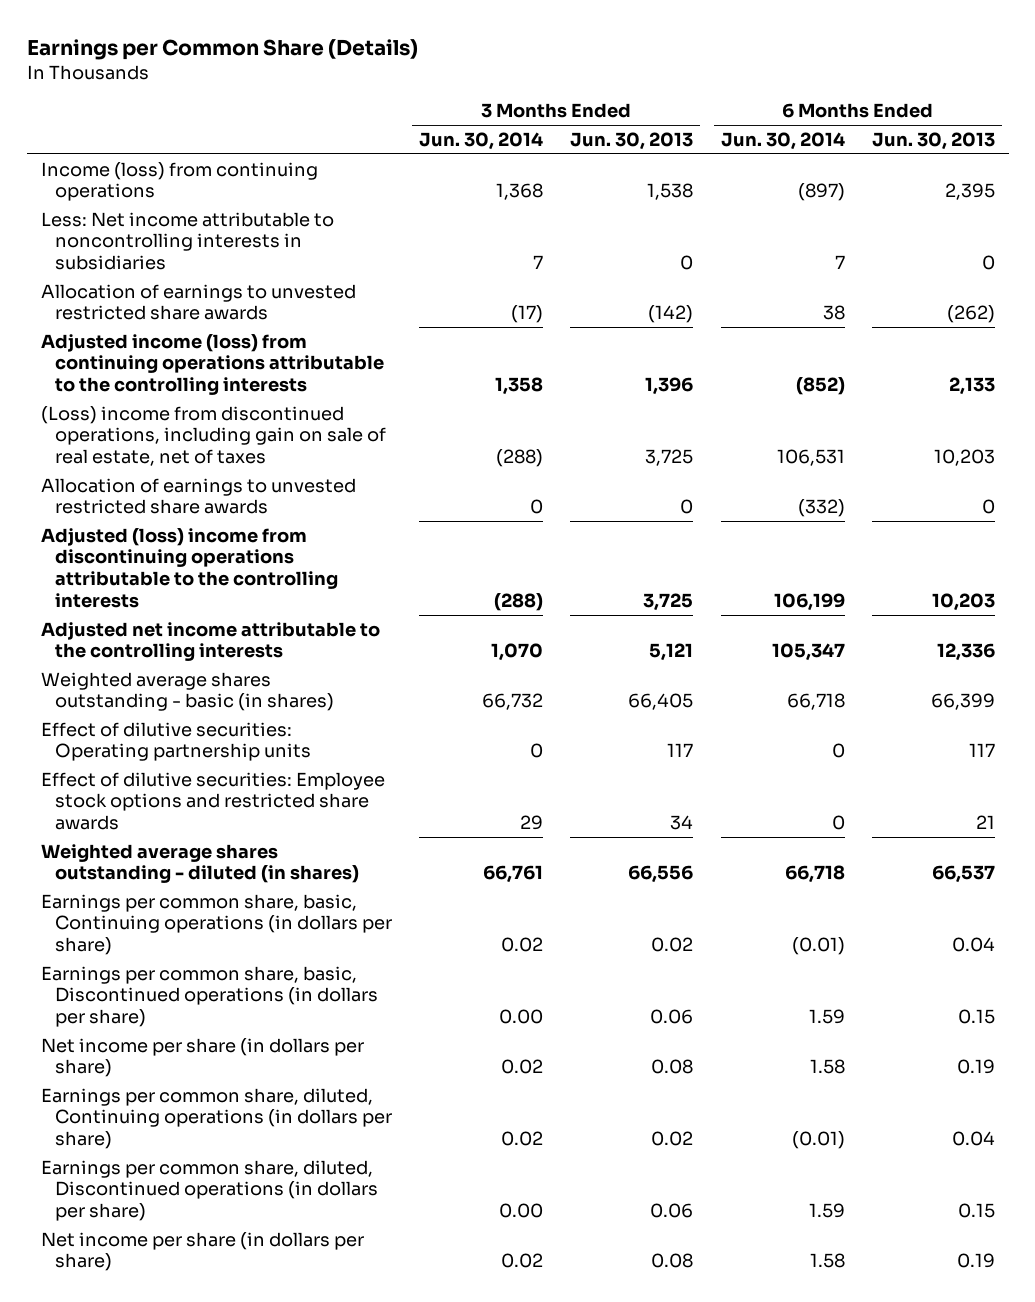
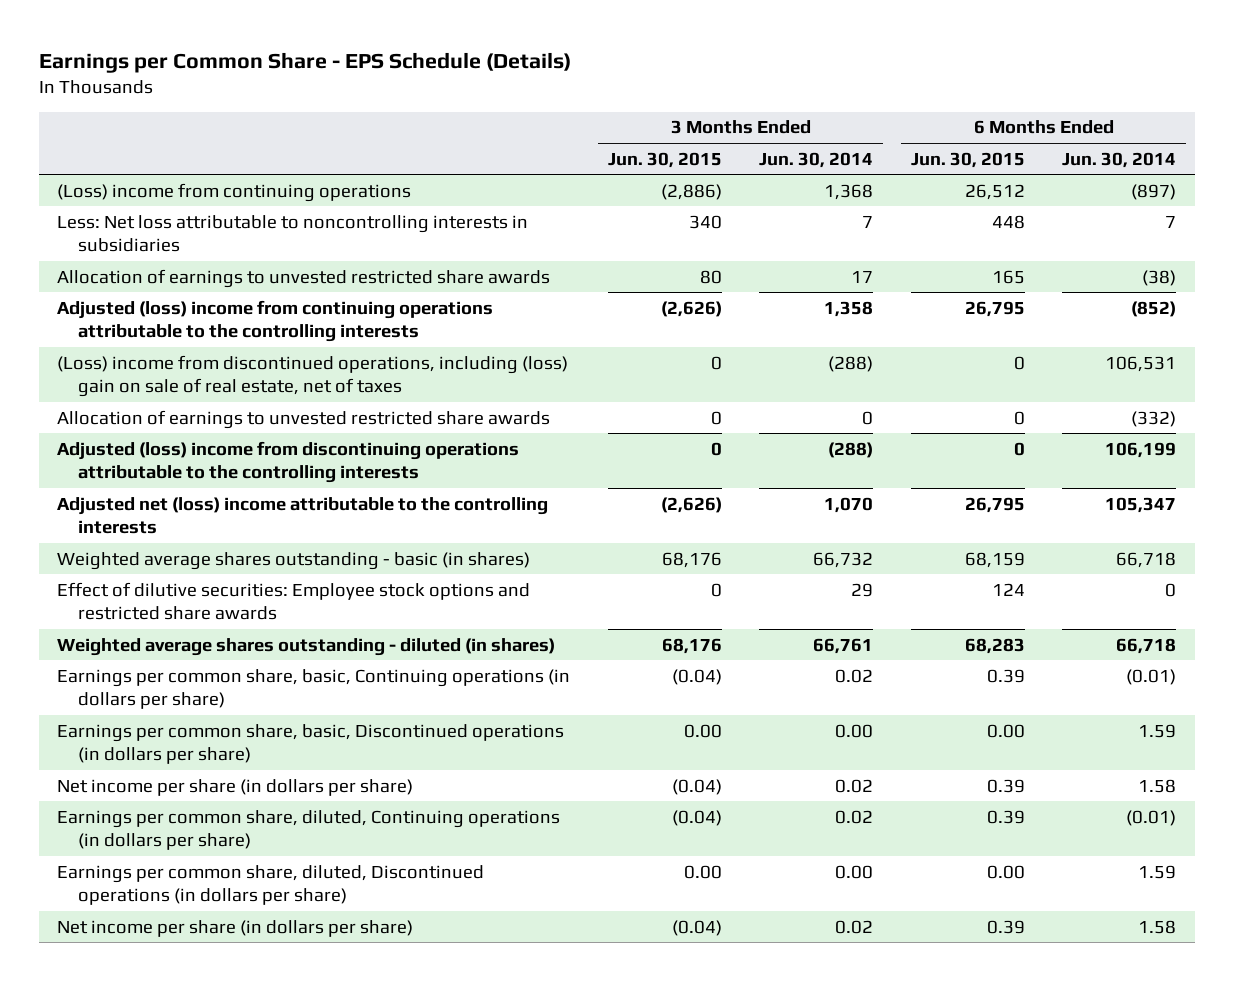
[26,38,418,60] Earnings per Common Share (Details) -> [38,51,571,73] Earnings per Common Share - EPS Schedule (Details)
[570,131,694,150] Jun. 30, 2013 -> none
[871,131,995,150] Jun. 30, 2013 -> none
none -> [607,151,722,168] Jun. 30, 2015
none -> [910,151,1025,168] Jun. 30, 2015
[40,161,318,202] Income (loss) from continuing operations -> [57,182,412,202] (Loss) income from continuing operations
[40,211,334,271] Less: Net income attributable to noncontrolling interests in subsidiaries -> [57,214,529,252] Less: Net loss attributable to noncontrolling interests in subsidiaries
[510,305,543,324] (17) -> [851,270,874,283] 17
[822,305,845,321] 38 -> [1142,269,1177,286] (38)
[40,333,384,396] Adjusted income (loss) from continuing operations attributable to the controlling interests -> [57,299,494,342] Adjusted (loss) income from continuing operations attributable to the controlling interests
[40,405,386,467] (Loss) income from discontinued operations, including gain on sale of real estate, net of taxes -> [57,354,569,397] (Loss) income from discontinued operations, including (loss) gain on sale of real estate, net of taxes
[40,621,380,662] Adjusted net income attributable to the controlling interests -> [57,496,549,534] Adjusted net (loss) income attributable to the controlling interests
[40,721,311,762] Effect of dilutive securities: Operating partnership units -> none

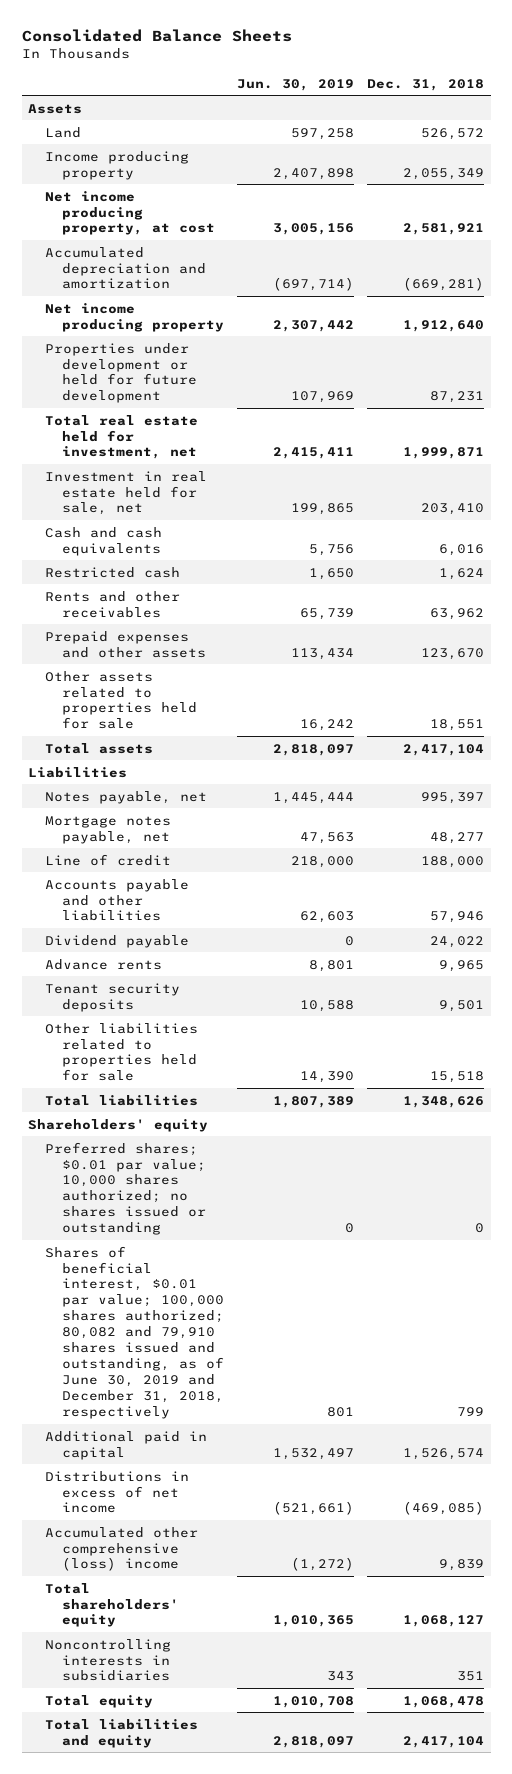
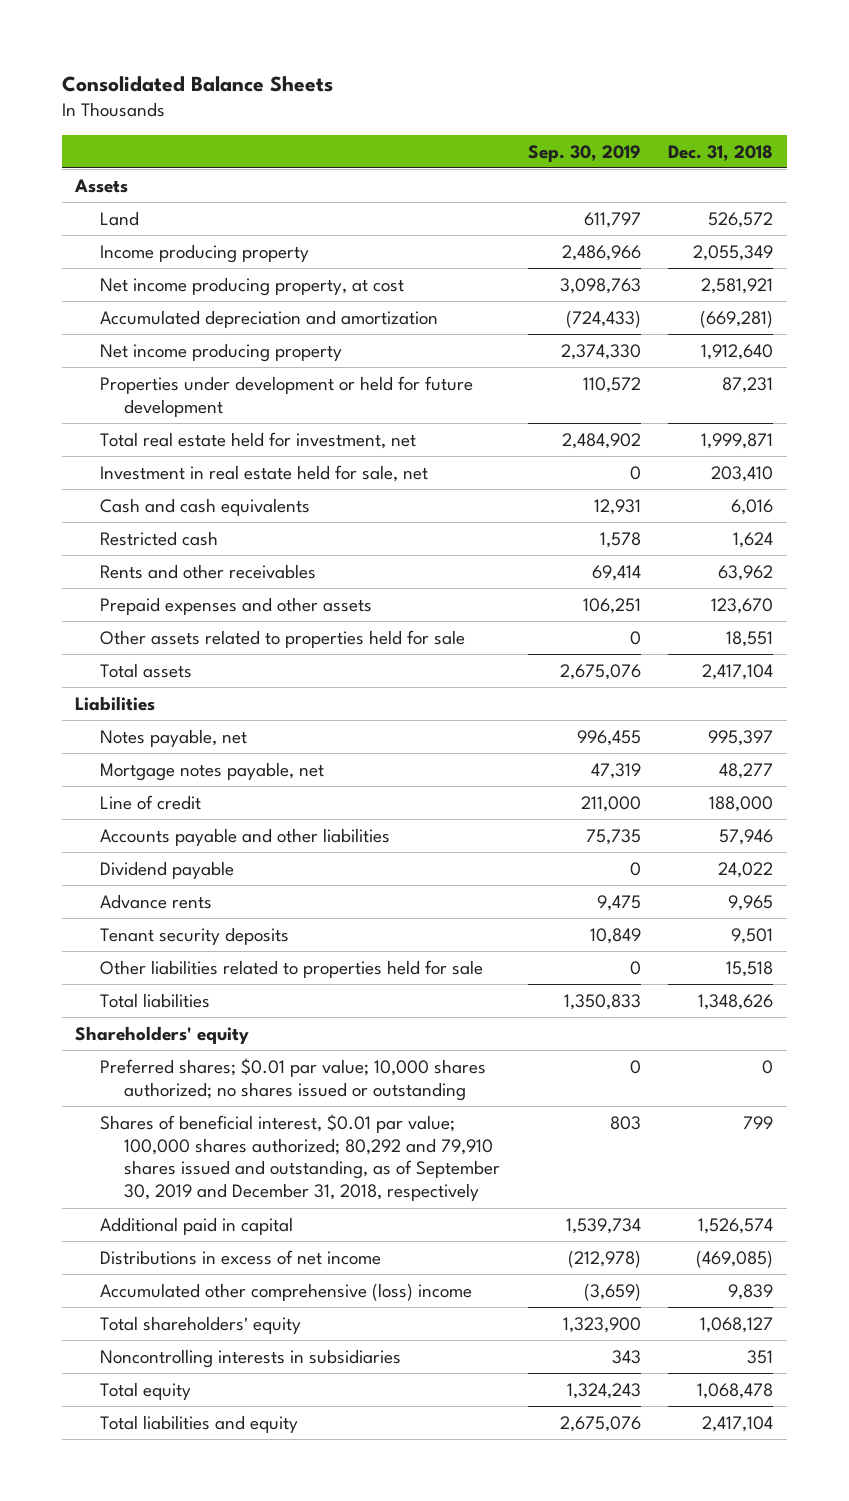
[237,78,355,91] Jun. 30, 2019 -> none
none -> [527,144,641,162] Sep. 30, 2019
[45,1245,225,1420] Shares of beneficial interest, $0.01 par value; 100,000 shares authorized; 80,082 and 79,910 shares issued and outstanding, as of June 30, 2019 and December 31, 2018, respectively -> [99,1113,500,1202] Shares of beneficial interest, $0.01 par value; 100,000 shares authorized; 80,292 and 79,910 shares issued and outstanding, as of September 30, 2019 and December 31, 2018, respectively

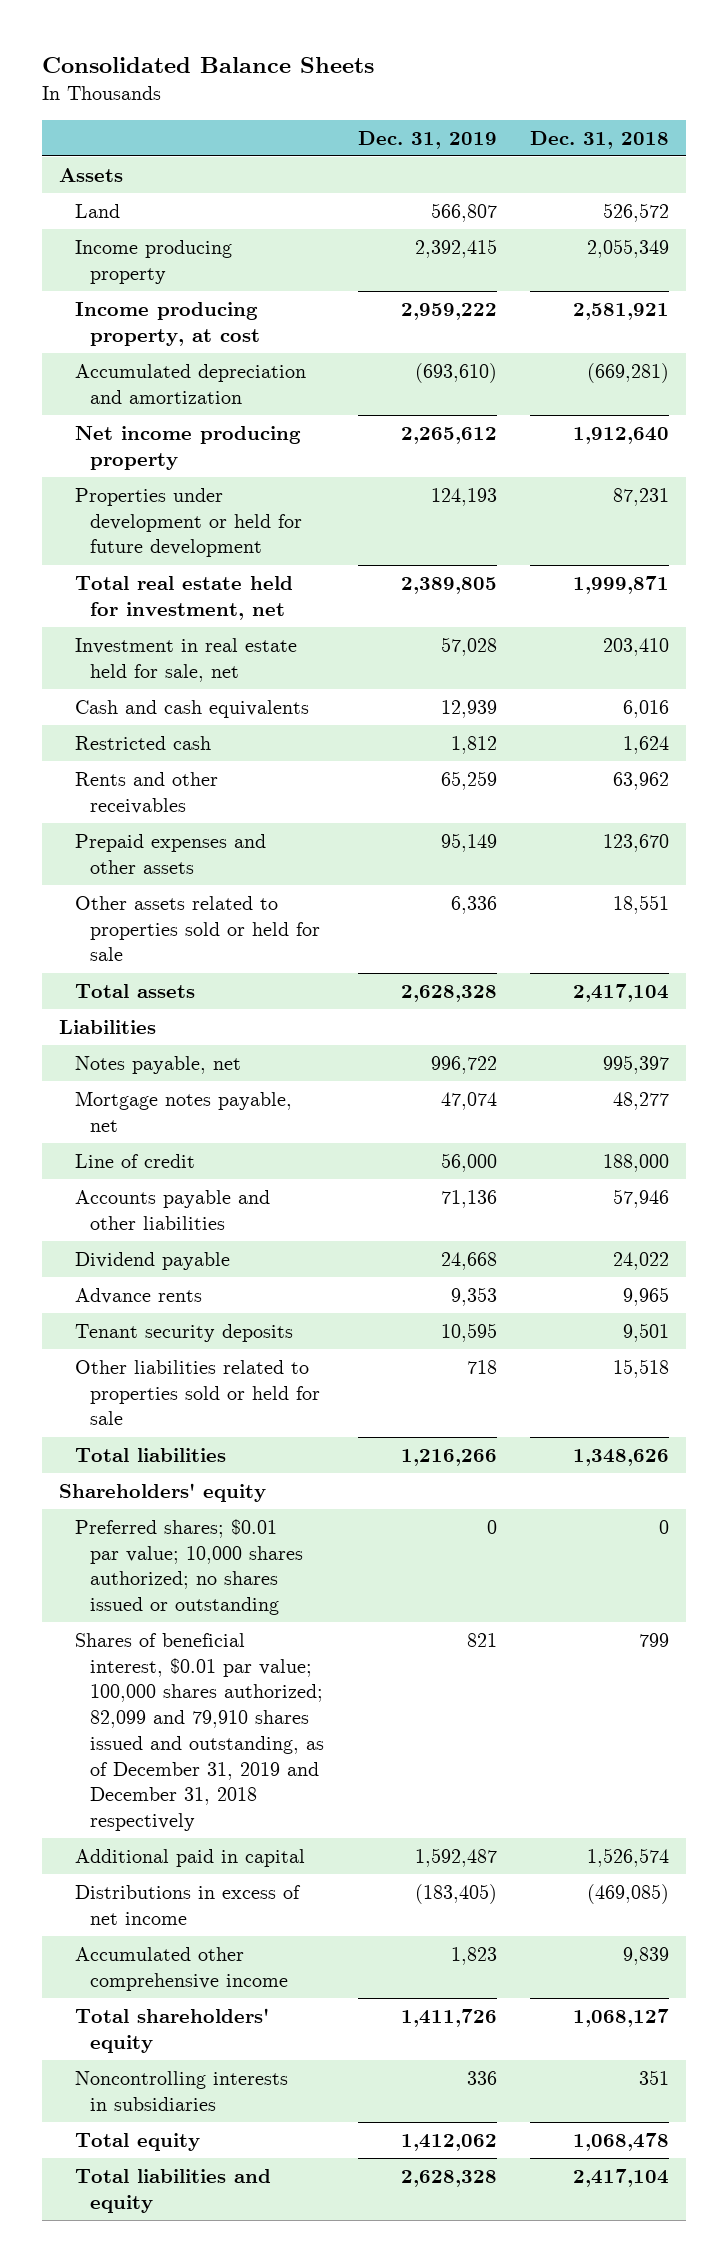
[527,144,641,162] Sep. 30, 2019 -> none
none -> [357,130,497,149] Dec. 31, 2019
[99,276,404,296] Net income producing property, at cost -> [74,302,261,346] Income producing property, at cost
[99,629,465,648] Other assets related to properties held for sale -> [74,896,321,962] Other assets related to properties sold or held for sale
[99,959,483,978] Other liabilities related to properties held for sale -> [74,1360,321,1426] Other liabilities related to properties sold or held for sale
[99,1113,500,1202] Shares of beneficial interest, $0.01 par value; 100,000 shares authorized; 80,292 and 79,910 shares issued and outstanding, as of September 30, 2019 and December 31, 2018, respectively -> [74,1633,325,1831] Shares of beneficial interest, $0.01 par value; 100,000 shares authorized; 82,099 and 79,910 shares issued and outstanding, as of December 31, 2019 and December 31, 2018 respectively
[99,1282,472,1301] Accumulated other comprehensive (loss) income -> [74,1947,289,1991] Accumulated other comprehensive income

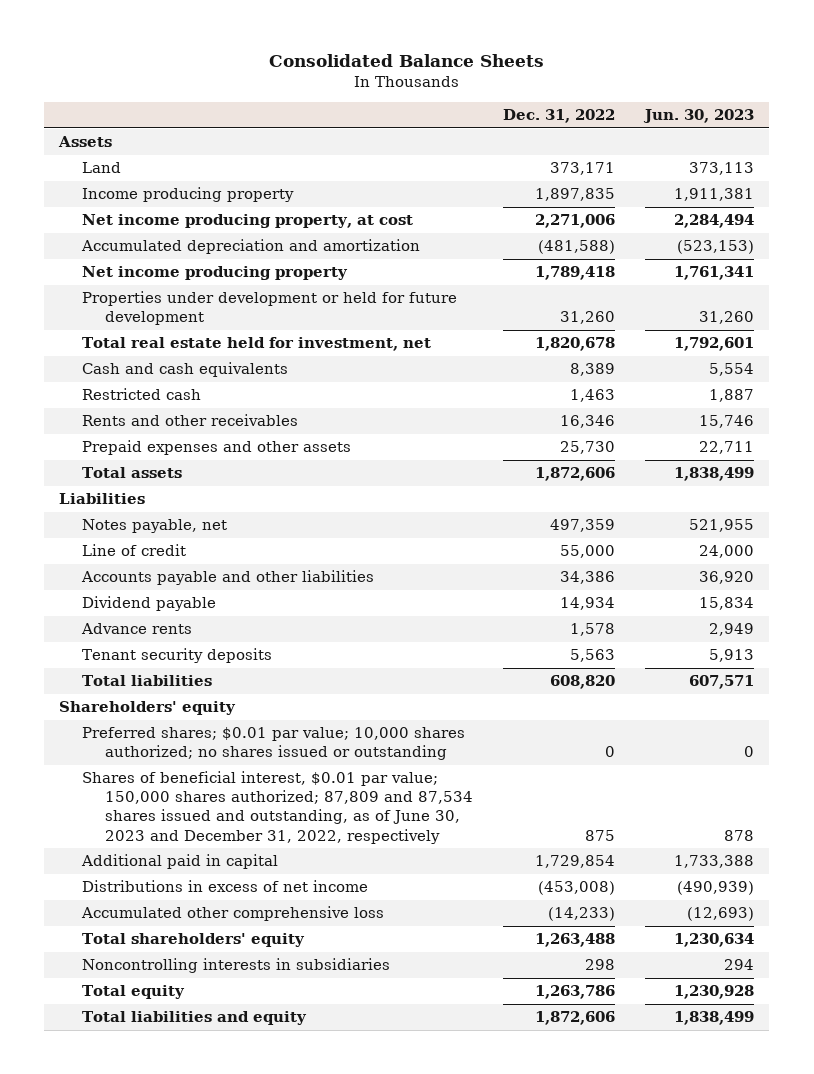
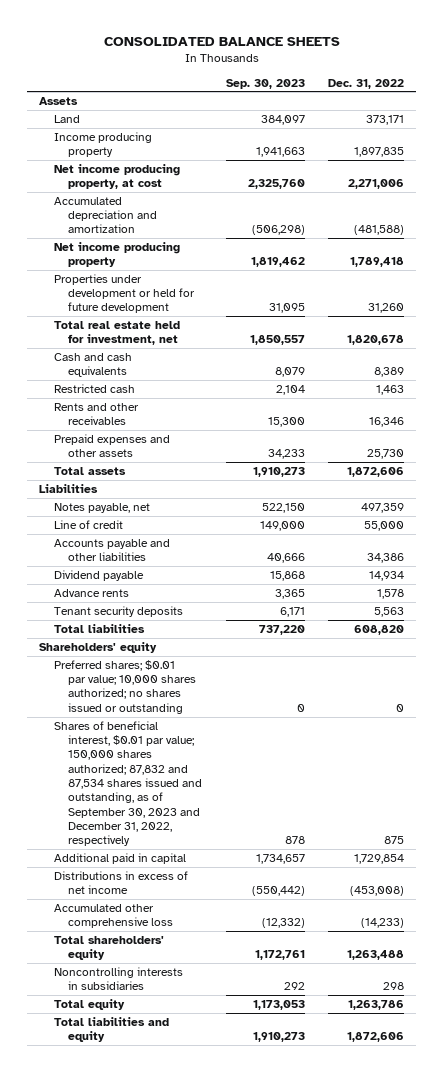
[268,54,544,68] Consolidated Balance Sheets -> [103,36,340,46] CONSOLIDATED BALANCE SHEETS
[643,109,755,124] Jun. 30, 2023 -> none
none -> [225,78,305,89] Sep. 30, 2023
[82,771,473,844] Shares of beneficial interest, $0.01 par value; 150,000 shares authorized; 87,809 and 87,534 shares issued and outstanding, as of June 30, 2023 and December 31, 2022, respectively -> [53,720,202,847] Shares of beneficial interest, $0.01 par value; 150,000 shares authorized; 87,832 and 87,534 shares issued and outstanding, as of September 30, 2023 and December 31, 2022, respectively

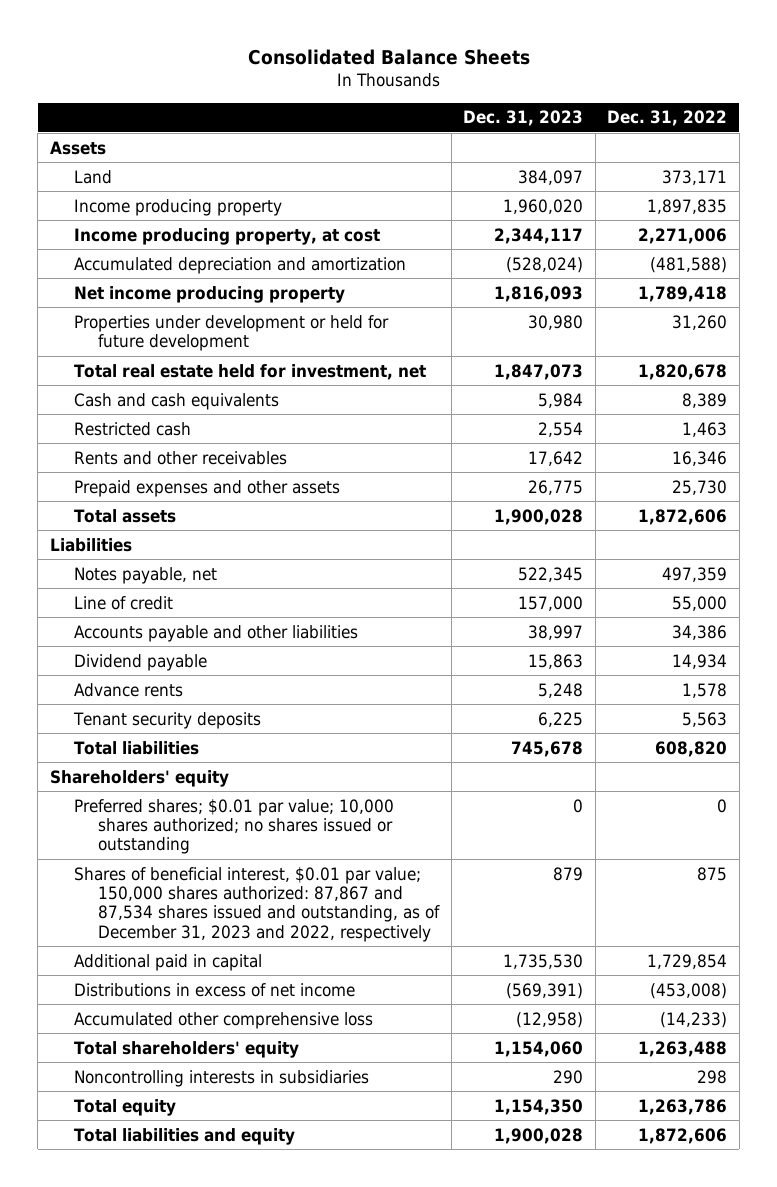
[103,36,340,46] CONSOLIDATED BALANCE SHEETS -> [247,48,530,65] Consolidated Balance Sheets
[225,78,305,89] Sep. 30, 2023 -> none
none -> [463,110,584,127] Dec. 31, 2023
[53,163,180,190] Net income producing property, at cost -> [74,227,381,245] Income producing property, at cost
[53,720,202,847] Shares of beneficial interest, $0.01 par value; 150,000 shares authorized; 87,832 and 87,534 shares issued and outstanding, as of September 30, 2023 and December 31, 2022, respectively -> [74,866,441,942] Shares of beneficial interest, $0.01 par value; 150,000 shares authorized: 87,867 and 87,534 shares issued and outstanding, as of December 31, 2023 and 2022, respectively

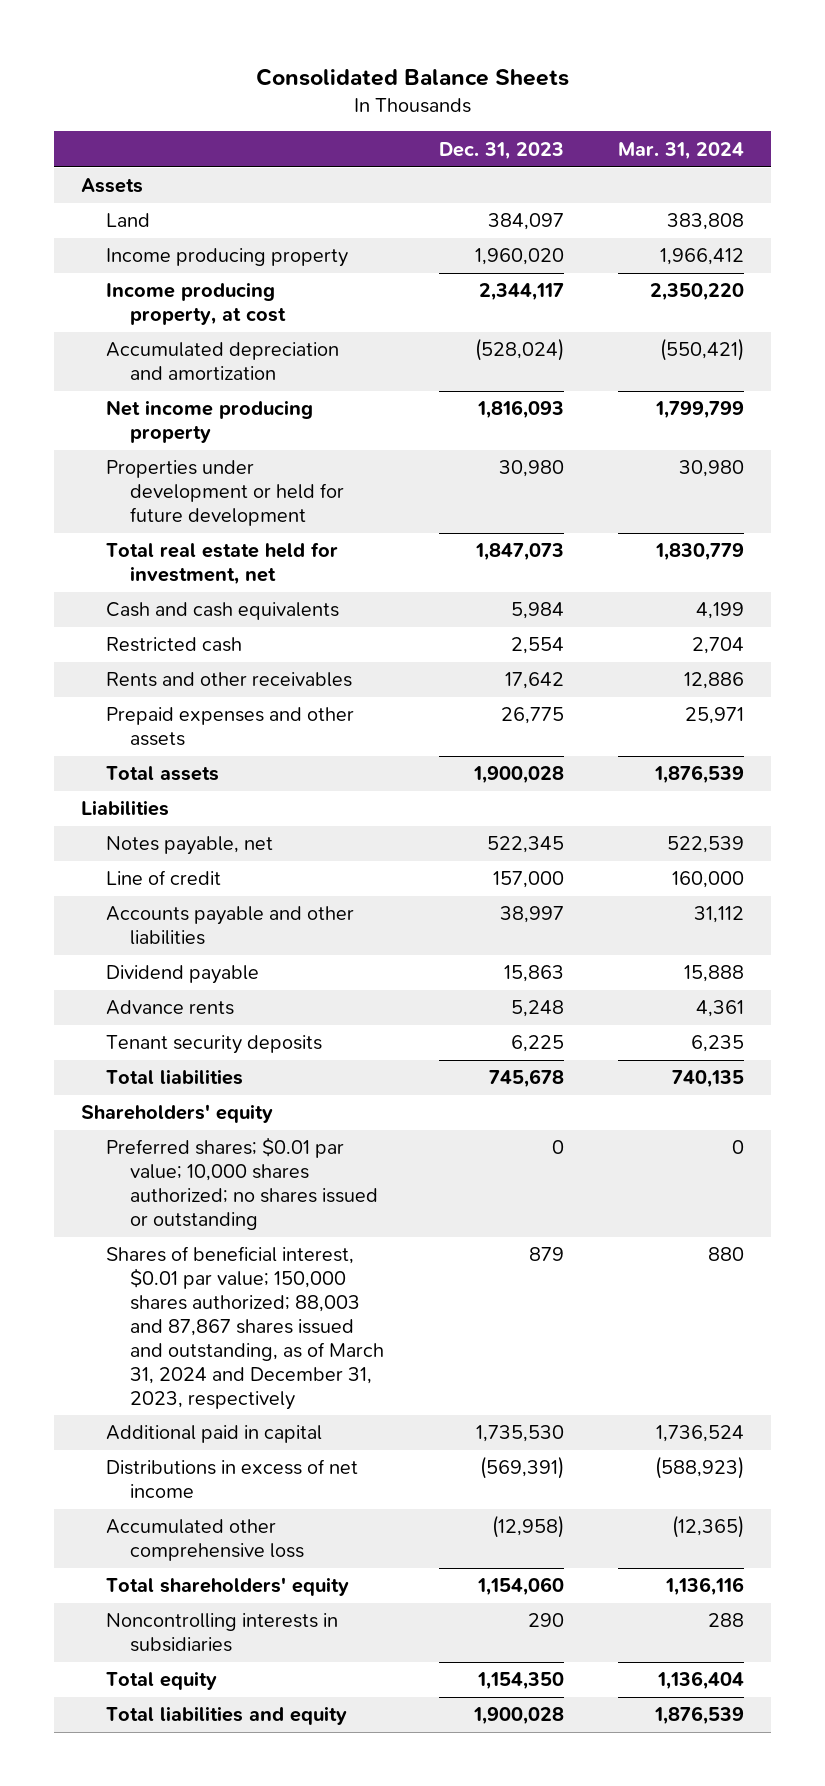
[607,110,728,127] Dec. 31, 2022 -> none
none -> [617,141,744,160] Mar. 31, 2024
[74,866,441,942] Shares of beneficial interest, $0.01 par value; 150,000 shares authorized: 87,867 and 87,534 shares issued and outstanding, as of December 31, 2023 and 2022, respectively -> [105,1246,385,1410] Shares of beneficial interest, $0.01 par value; 150,000 shares authorized; 88,003 and 87,867 shares issued and outstanding, as of March 31, 2024 and December 31, 2023, respectively

